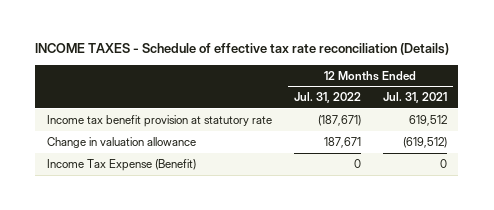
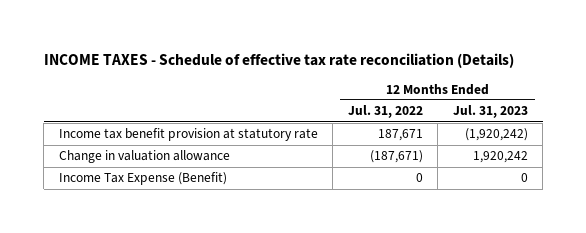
[383,92,448,104] Jul. 31, 2021 -> none
none -> [452,105,528,119] Jul. 31, 2023
[317,115,361,127] (187,671) -> [377,129,423,142] 187,671
[323,137,361,149] 187,671 -> [369,150,423,164] (187,671)

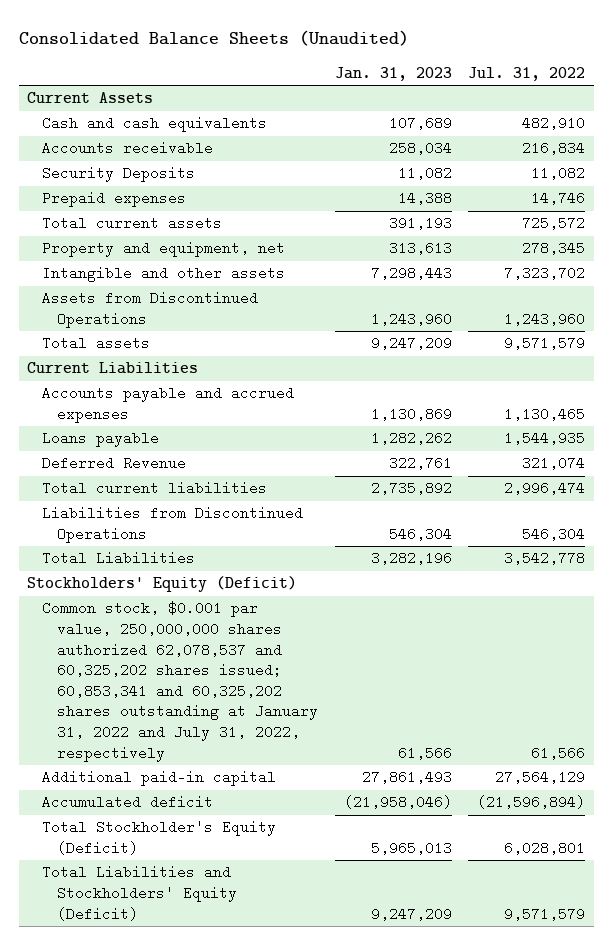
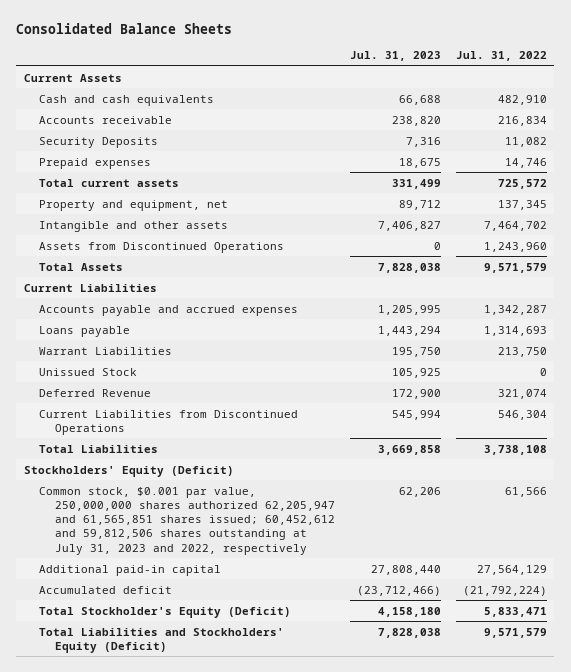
[18,30,409,47] Consolidated Balance Sheets (Unaudited) -> [16,22,233,34] Consolidated Balance Sheets
[334,67,452,82] Jan. 31, 2023 -> none
none -> [349,51,441,62] Jul. 31, 2023
[522,241,586,256] 278,345 -> [497,199,547,210] 137,345
[504,266,586,281] 7,323,702 -> [483,220,547,231] 7,464,702
[42,336,151,351] Total assets -> [39,262,124,271] Total Assets
[504,406,586,421] 1,130,465 -> [483,304,547,315] 1,342,287
[504,431,586,446] 1,544,935 -> [483,325,547,336] 1,314,693
none -> [39,346,173,355] Warrant Liabilities
none -> [39,367,138,376] Unissued Stock
[42,481,268,496] Total current liabilities -> none
[42,506,304,543] Liabilities from Discontinued Operations -> [39,409,299,435] Current Liabilities from Discontinued Operations
[504,551,586,566] 3,542,778 -> [483,444,547,455] 3,738,108
[42,601,319,762] Common stock, $0.001 par value, 250,000,000 shares authorized 62,078,537 and 60,325,202 shares issued; 60,853,341 and 60,325,202 shares outstanding at January 31, 2022 and July 31, 2022, respectively -> [39,486,335,555] Common stock, $0.001 par value, 250,000,000 shares authorized 62,205,947 and 61,565,851 shares issued; 60,452,612 and 59,812,506 shares outstanding at July 31, 2023 and 2022, respectively
[477,795,586,810] (21,596,894) -> [462,585,547,596] (21,792,224)
[504,840,586,855] 6,028,801 -> [483,606,547,617] 5,833,471

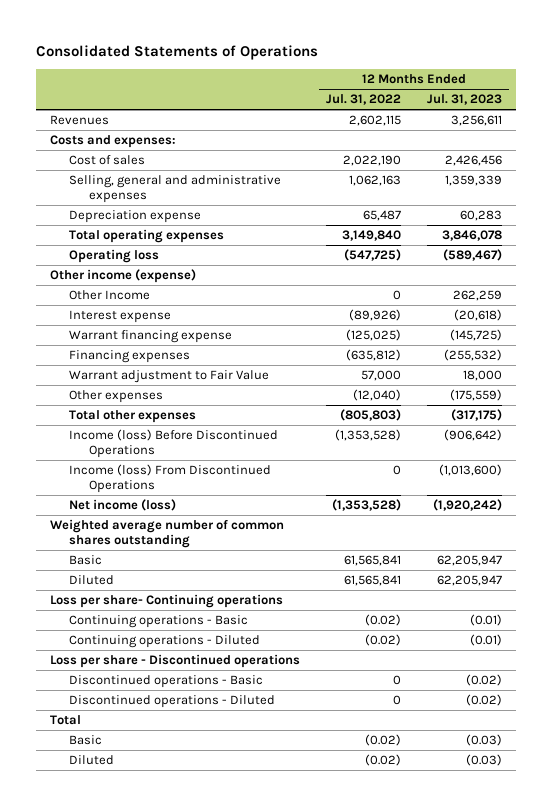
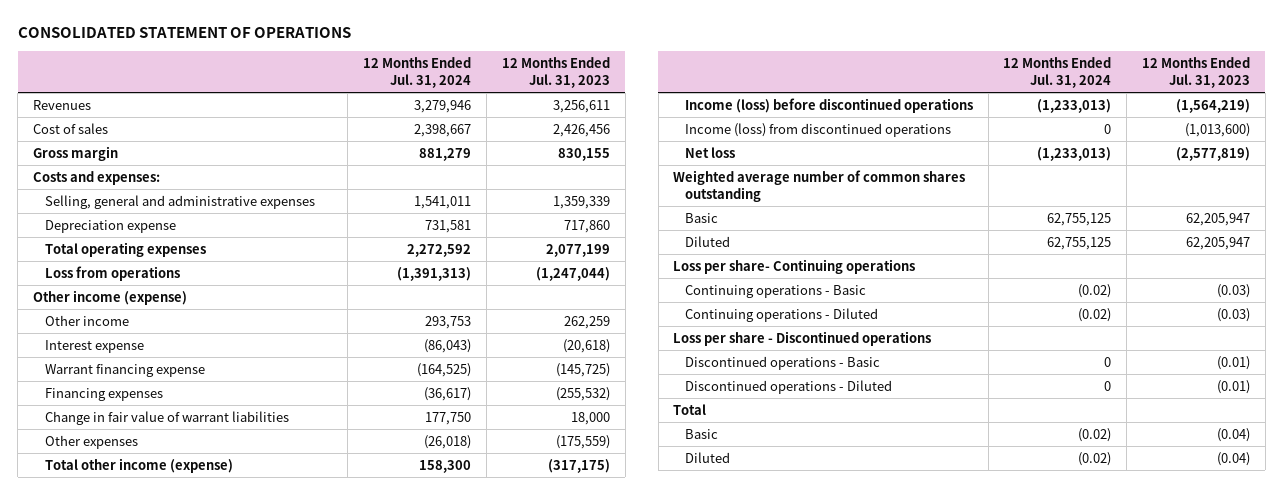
[36,45,319,61] Consolidated Statements of Operations -> [17,27,351,39] CONSOLIDATED STATEMENT OF OPERATIONS
[325,94,401,106] Jul. 31, 2022 -> none
none -> [363,57,472,89] 12 Months Ended Jul. 31, 2024
none -> [33,145,119,161] Gross margin
[49,135,176,149] Costs and expenses: -> [33,170,161,185] Costs and expenses:
[460,210,503,222] 60,283 -> [563,219,610,233] 717,860
[442,230,503,242] 3,846,078 -> [545,243,610,257] 2,077,199
[69,249,160,264] Operating loss -> [44,265,180,281] Loss from operations
[443,249,503,262] (589,467) -> [535,266,610,281] (1,247,044)
[69,290,151,301] Other Income -> [44,314,129,326] Other income
[69,370,270,384] Warrant adjustment to Fair Value -> none
none -> [44,410,289,425] Change in fair value of warrant liabilities
[69,410,197,424] Total other expenses -> [44,457,233,473] Total other income (expense)
[69,429,279,459] Income (loss) Before Discontinued Operations -> [684,97,973,113] Income (loss) before discontinued operations
[444,429,503,442] (906,642) -> [1176,98,1251,113] (1,564,219)
[69,464,272,494] Income (loss) From Discontinued Operations -> [684,122,951,137] Income (loss) from discontinued operations
[69,499,177,512] Net income (loss) -> [684,146,735,158] Net loss
[433,499,503,512] (1,920,242) -> [1176,146,1251,161] (2,577,819)
[470,614,503,627] (0.01) -> [1217,283,1251,298] (0.03)
[470,634,503,647] (0.01) -> [1217,307,1251,322] (0.03)
[466,674,503,687] (0.02) -> [1217,355,1251,370] (0.01)
[466,694,503,707] (0.02) -> [1217,379,1251,394] (0.01)
[466,734,503,747] (0.03) -> [1217,427,1251,442] (0.04)
[466,754,503,767] (0.03) -> [1217,451,1251,466] (0.04)

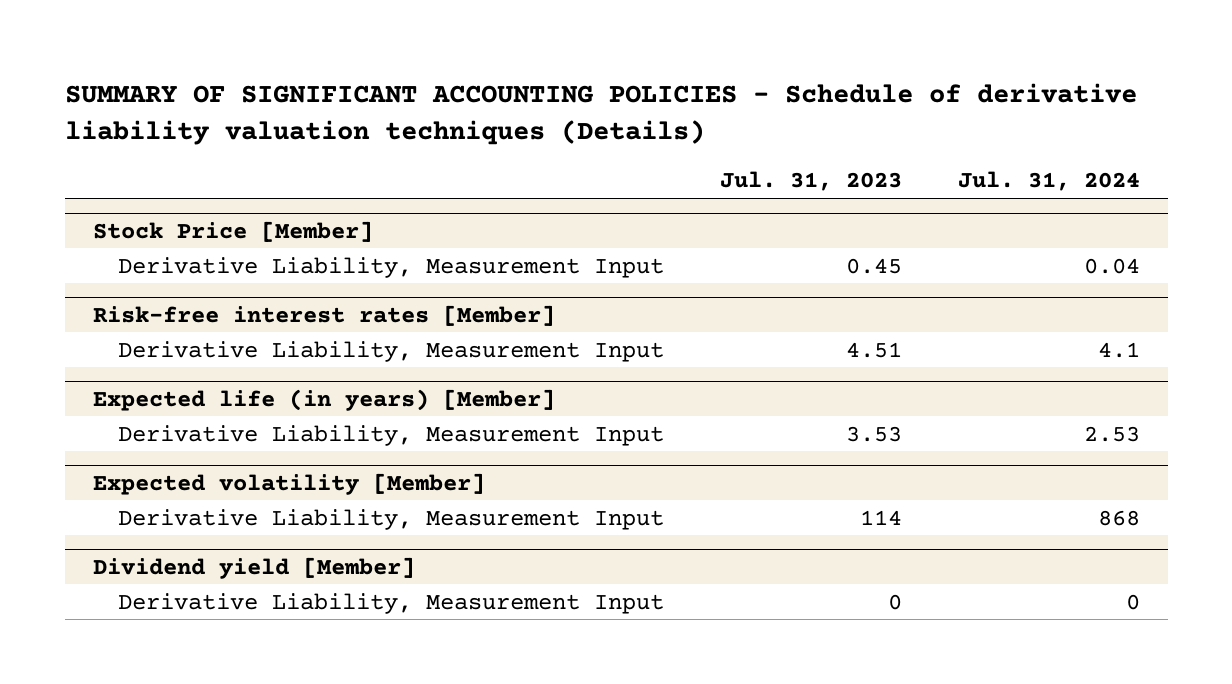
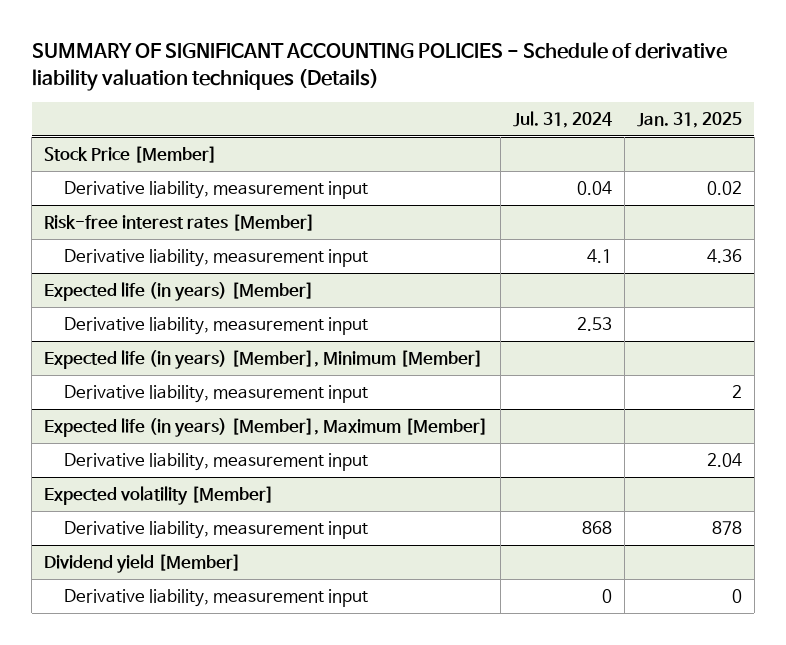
[719,171,902,192] Jul. 31, 2023 -> none
none -> [636,111,742,128] Jan. 31, 2025
[117,256,664,278] Derivative Liability, Measurement Input -> [64,181,369,200] Derivative liability, measurement input
[117,340,664,362] Derivative Liability, Measurement Input -> [64,249,369,268] Derivative liability, measurement input
[117,424,664,446] Derivative Liability, Measurement Input -> [64,317,369,336] Derivative liability, measurement input
none -> [44,350,484,370] Expected life (in years) [Member], Minimum [Member]
none -> [64,385,369,404] Derivative liability, measurement input
none -> [44,418,489,438] Expected life (in years) [Member], Maximum [Member]
none -> [64,453,369,472] Derivative liability, measurement input
[117,508,664,530] Derivative Liability, Measurement Input -> [64,521,369,540] Derivative liability, measurement input
[117,592,664,614] Derivative Liability, Measurement Input -> [64,589,369,608] Derivative liability, measurement input

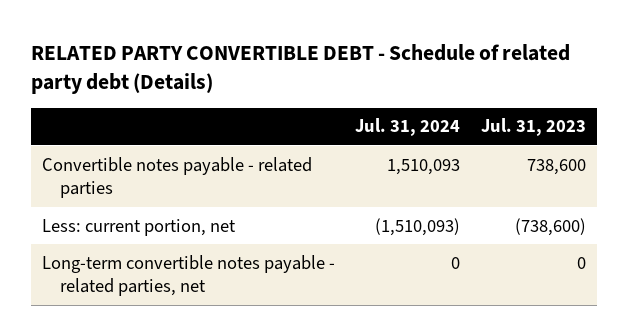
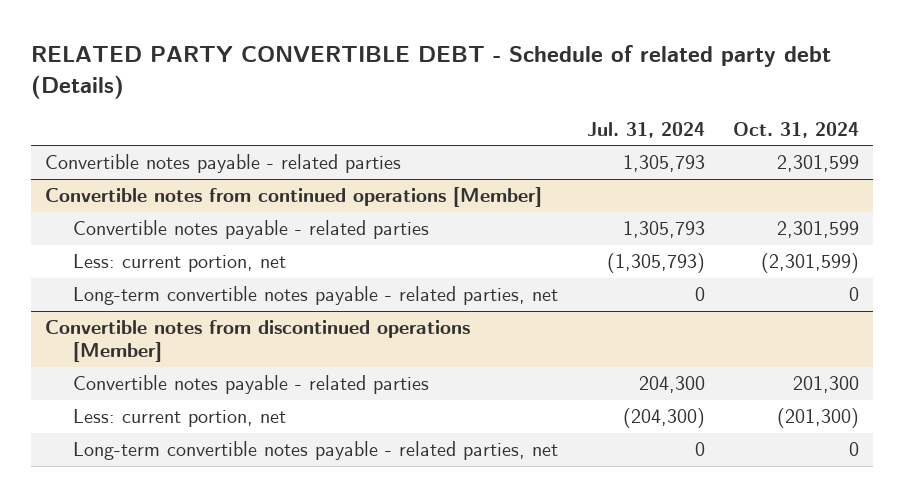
[481,118,587,137] Jul. 31, 2023 -> none
none -> [733,122,860,139] Oct. 31, 2024
[387,158,461,175] 1,510,093 -> [622,155,705,173] 1,305,793
none -> [45,187,543,208] Convertible notes from continued operations [Member]
none -> [73,220,430,240] Convertible notes payable - related parties
[375,217,461,236] (1,510,093) -> [606,253,705,274] (1,305,793)
none -> [45,320,471,363] Convertible notes from discontinued operations [Member]
none -> [73,375,430,395] Convertible notes payable - related parties
none -> [73,409,287,428] Less: current portion, net
none -> [73,441,559,461] Long-term convertible notes payable - related parties, net

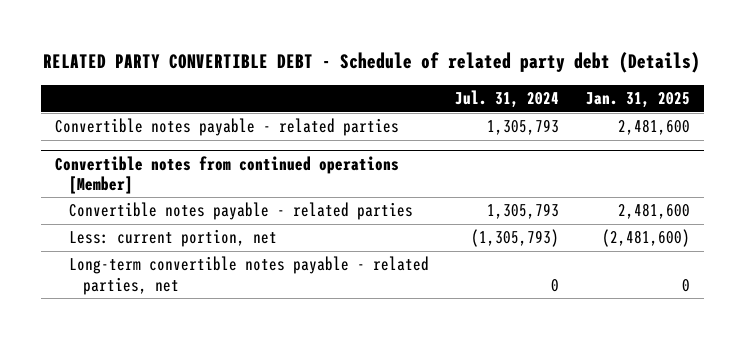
[733,122,860,139] Oct. 31, 2024 -> none
none -> [586,92,691,109] Jan. 31, 2025
[45,320,471,363] Convertible notes from discontinued operations [Member] -> none
[73,375,430,395] Convertible notes payable - related parties -> none
[73,409,287,428] Less: current portion, net -> none
[73,441,559,461] Long-term convertible notes payable - related parties, net -> none

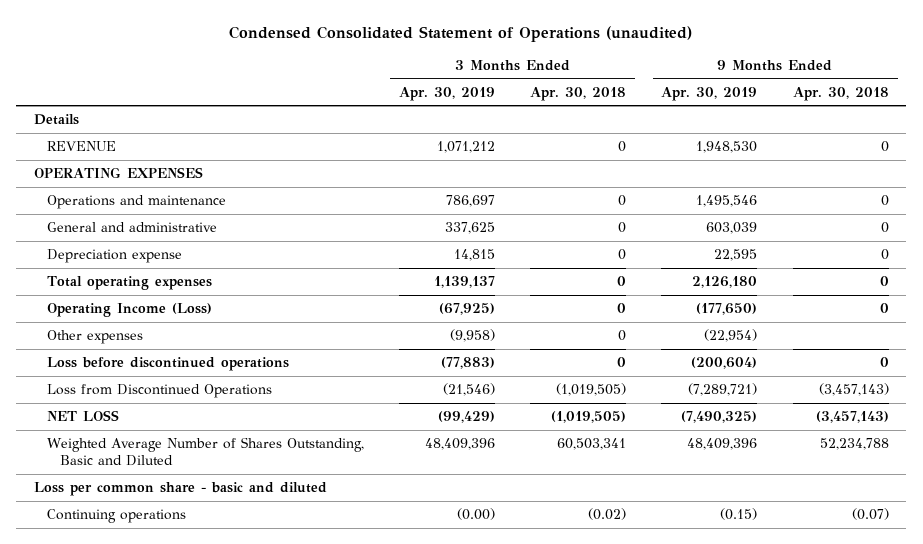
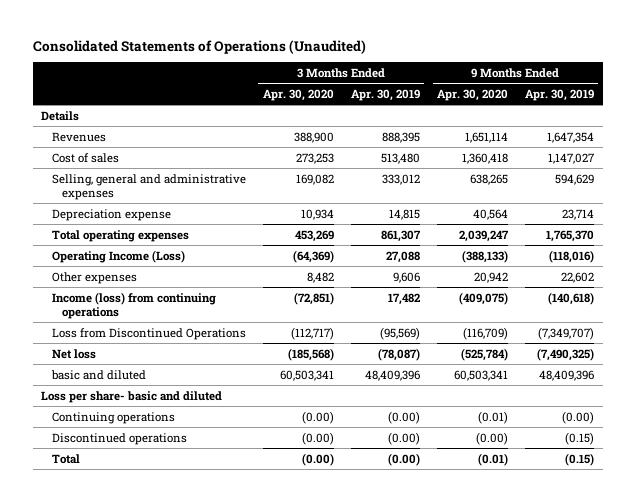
[229,25,693,42] Condensed Consolidated Statement of Operations (unaudited) -> [32,39,366,54] Consolidated Statements of Operations (Unaudited)
[530,86,627,101] Apr. 30, 2018 -> none
[792,86,889,101] Apr. 30, 2018 -> none
none -> [262,89,334,102] Apr. 30, 2020
none -> [436,89,508,102] Apr. 30, 2020
[46,141,116,152] REVENUE -> none
[33,167,203,179] OPERATING EXPENSES -> none
[46,195,226,210] Operations and maintenance -> none
none -> [51,131,106,142] Revenues
none -> [51,152,119,163] Cost of sales
[46,222,217,233] General and administrative -> [51,173,246,200] Selling, general and administrative expenses
[444,222,495,235] 337,625 -> [381,173,420,185] 333,012
[706,222,758,235] 603,039 -> [555,173,595,185] 594,629
[714,249,758,262] 22,595 -> [562,208,595,220] 23,714
[433,276,495,289] 1,139,137 -> [380,229,421,242] 861,307
[692,276,758,289] 2,126,180 -> [546,229,595,242] 1,765,370
[438,303,495,316] (67,925) -> [385,250,420,263] 27,088
[696,303,758,316] (177,650) -> [549,249,595,263] (118,016)
[449,329,495,343] (9,958) -> [392,271,420,283] 9,606
[704,329,758,343] (22,954) -> [561,271,595,283] 22,602
[46,357,289,372] Loss before discontinued operations -> [51,291,216,319] Income (loss) from continuing operations
[440,357,495,370] (77,883) -> [387,292,420,305] 17,482
[691,357,758,370] (200,604) -> [548,291,595,305] (140,618)
[442,383,495,397] (21,546) -> [379,326,420,340] (95,569)
[688,383,758,397] (7,289,721) -> [538,326,595,340] (7,349,707)
[46,410,119,422] NET LOSS -> [51,348,96,359] Net loss
[437,411,495,424] (99,429) -> [377,347,420,361] (78,087)
[46,437,364,466] Weighted Average Number of Shares Outstanding, Basic and Diluted -> [50,369,146,380] basic and diluted
[33,482,327,497] Loss per common share - basic and diluted -> [41,390,223,403] Loss per share- basic and diluted
[720,508,758,521] (0.15) -> [562,410,595,424] (0.00)
none -> [51,432,187,445] Discontinued operations
none -> [51,453,80,464] Total

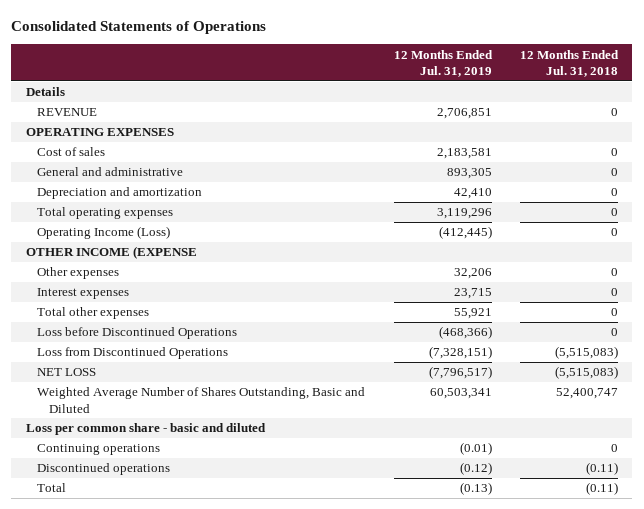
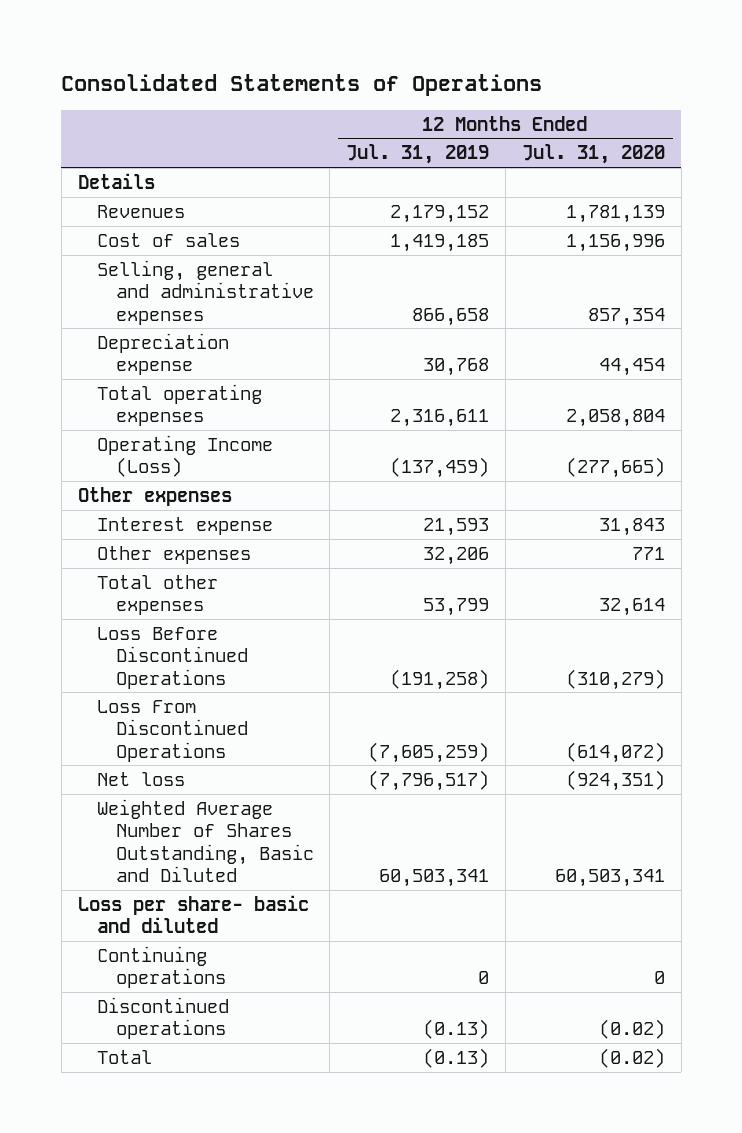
[519,49,619,78] 12 Months Ended Jul. 31, 2018 -> none
none -> [521,144,665,165] Jul. 31, 2020
[37,108,98,117] REVENUE -> none
[25,128,174,137] OPERATING EXPENSES -> none
none -> [96,205,185,219] Revenues
[436,148,492,160] 2,183,581 -> [390,234,490,253] 1,419,185
[37,167,184,177] General and administrative -> [96,260,314,325] Selling, general and administrative expenses
[446,168,492,180] 893,305 -> [412,307,490,326] 866,658
[37,187,203,200] Depreciation and amortization -> [96,333,229,376] Depreciation expense
[453,188,492,200] 42,410 -> [423,358,490,377] 30,768
[436,208,492,220] 3,119,296 -> [390,409,490,428] 2,316,611
[438,226,492,240] (412,445) -> [390,457,490,479] (137,459)
[25,246,197,260] OTHER INCOME (EXPENSE -> [77,487,232,507] Other expenses
none -> [96,517,273,536] Interest expense
[37,288,130,300] Interest expenses -> none
[453,308,492,320] 55,921 -> [423,598,490,617] 53,799
[37,327,238,340] Loss before Discontinued Operations -> [96,627,248,689] Loss Before Discontinued Operations
[438,326,492,340] (468,366) -> [390,668,490,690] (191,258)
[37,347,229,360] Loss from Discontinued Operations -> [96,700,248,762] Loss From Discontinued Operations
[428,346,492,360] (7,328,151) -> [368,741,490,763] (7,605,259)
[37,368,97,377] NET LOSS -> [96,772,185,787] Net loss
[25,423,266,436] Loss per common share - basic and diluted -> [77,895,309,934] Loss per share- basic and diluted
[459,442,492,456] (0.01) -> [478,971,490,985] 0
[459,462,492,476] (0.12) -> [423,1019,490,1040] (0.13)

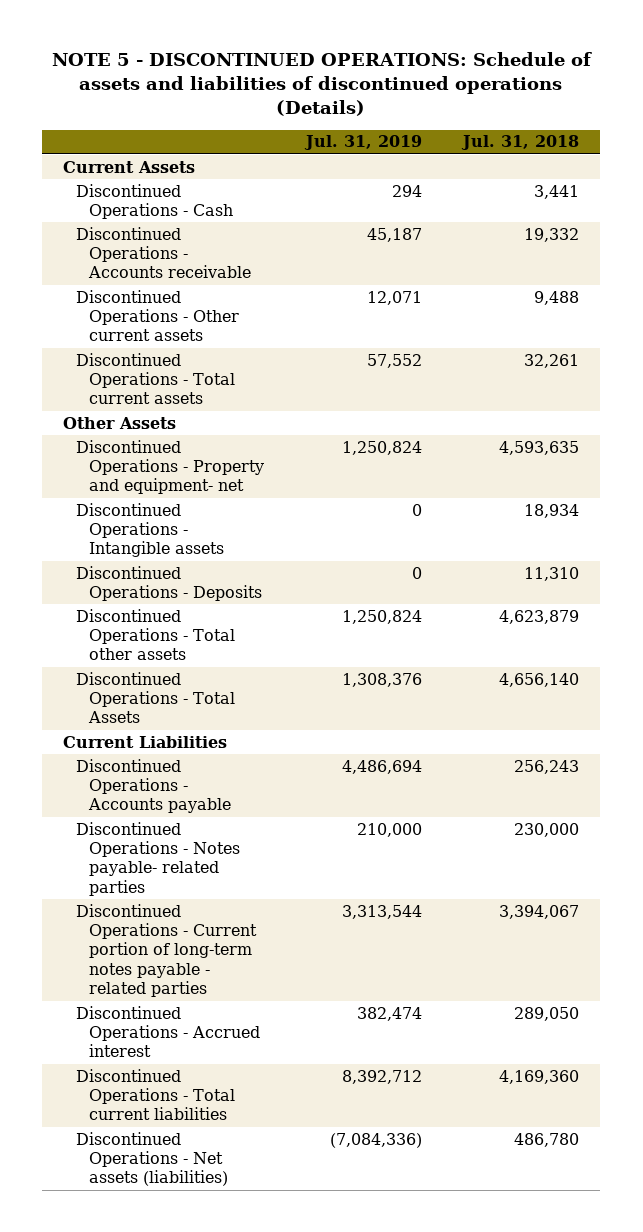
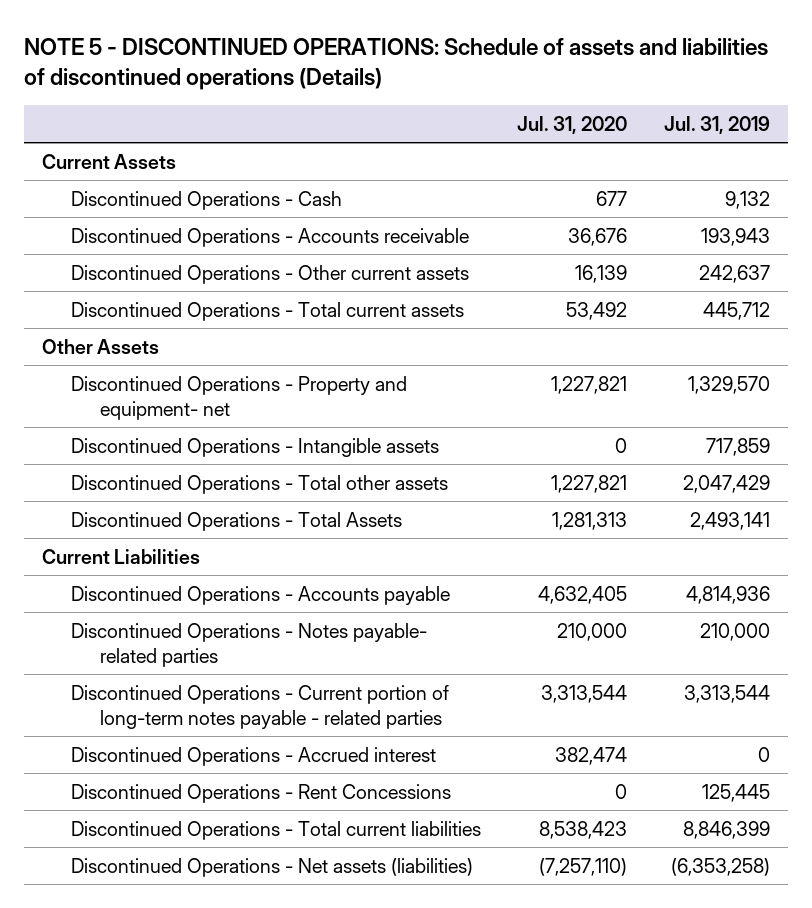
[461,135,580,151] Jul. 31, 2018 -> none
none -> [517,115,628,134] Jul. 31, 2020
[391,184,422,197] 294 -> [724,190,770,209] 9,132
[366,227,422,242] 45,187 -> [700,227,770,246] 193,943
[366,290,422,305] 12,071 -> [698,264,770,283] 242,637
[366,353,422,368] 57,552 -> [702,301,770,320] 445,712
[76,565,263,602] Discontinued Operations - Deposits -> none
[341,440,422,455] 1,250,824 -> [687,375,770,394] 1,329,570
[411,503,422,516] 0 -> [705,437,770,456] 717,859
[341,609,422,624] 1,250,824 -> [682,474,770,493] 2,047,429
[341,672,422,687] 1,308,376 -> [689,511,770,530] 2,493,141
[341,759,422,774] 4,486,694 -> [685,585,770,604] 4,814,936
[356,1006,422,1021] 382,474 -> [757,746,770,762] 0
none -> [71,783,452,803] Discontinued Operations - Rent Concessions
[341,1069,422,1084] 8,392,712 -> [682,820,770,839] 8,846,399
[329,1132,422,1148] (7,084,336) -> [670,857,770,876] (6,353,258)

